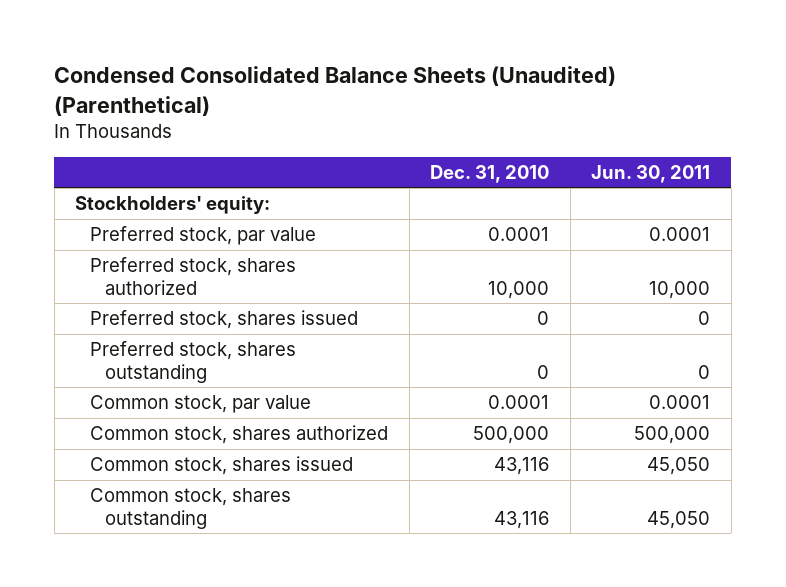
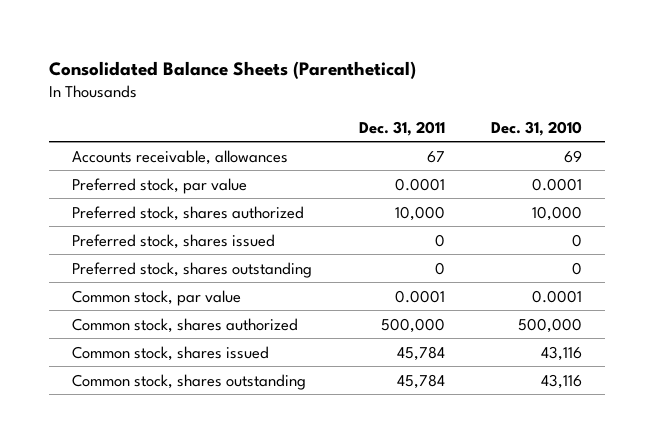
[54,66,617,116] Condensed Consolidated Balance Sheets (Unaudited) (Parenthetical) -> [49,60,417,79] Consolidated Balance Sheets (Parenthetical)
[591,164,711,183] Jun. 30, 2011 -> none
none -> [358,120,445,136] Dec. 31, 2011
[75,196,271,215] Stockholders' equity: -> none
none -> [72,149,289,165] Accounts receivable, allowances

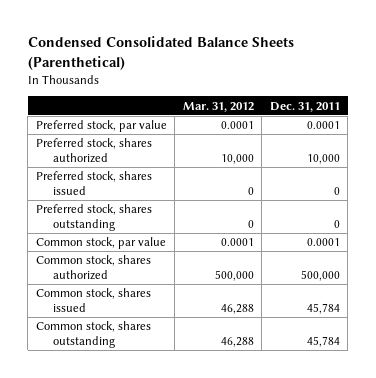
[49,60,417,79] Consolidated Balance Sheets (Parenthetical) -> [27,36,294,70] Condensed Consolidated Balance Sheets (Parenthetical)
[491,120,583,136] Dec. 31, 2010 -> none
none -> [182,101,254,112] Mar. 31, 2012
[72,149,289,165] Accounts receivable, allowances -> none

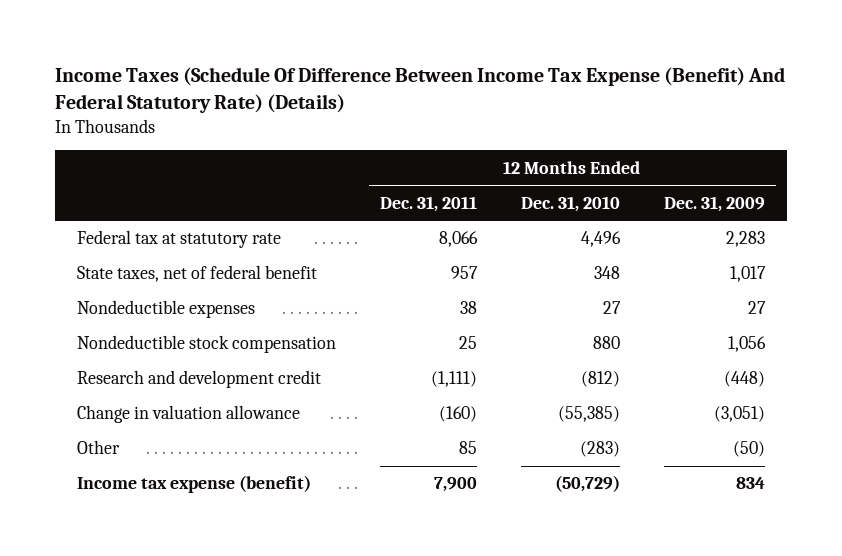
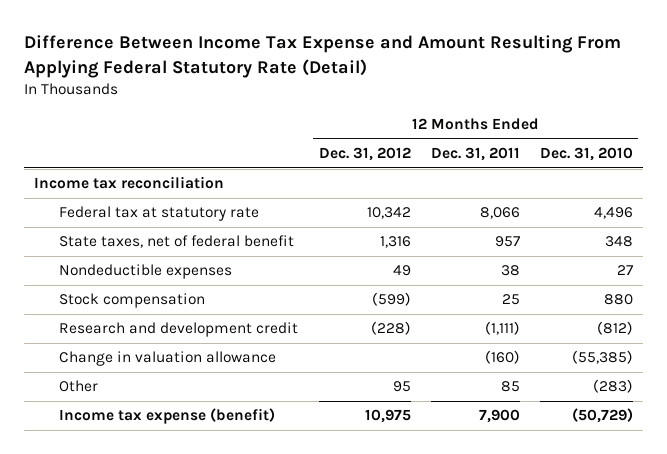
[54,67,785,114] Income Taxes (Schedule Of Difference Between Income Tax Expense (Benefit) And Federal Statutory Rate) (Details) -> [24,35,622,78] Difference Between Income Tax Expense and Amount Resulting From Applying Federal Statutory Rate (Detail)
[663,195,765,212] Dec. 31, 2009 -> none
none -> [318,147,411,162] Dec. 31, 2012
none -> [34,176,225,190] Income tax reconciliation
[76,335,336,354] Nondeductible stock compensation -> [59,293,206,309] Stock compensation

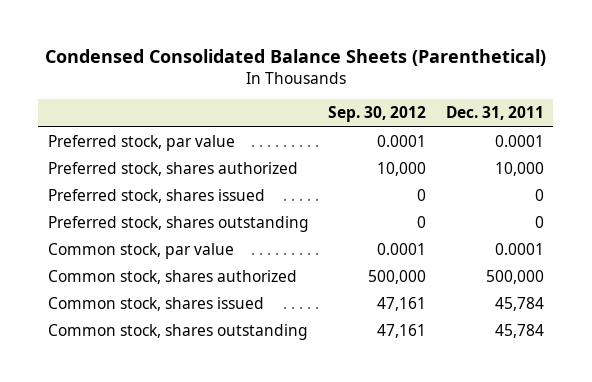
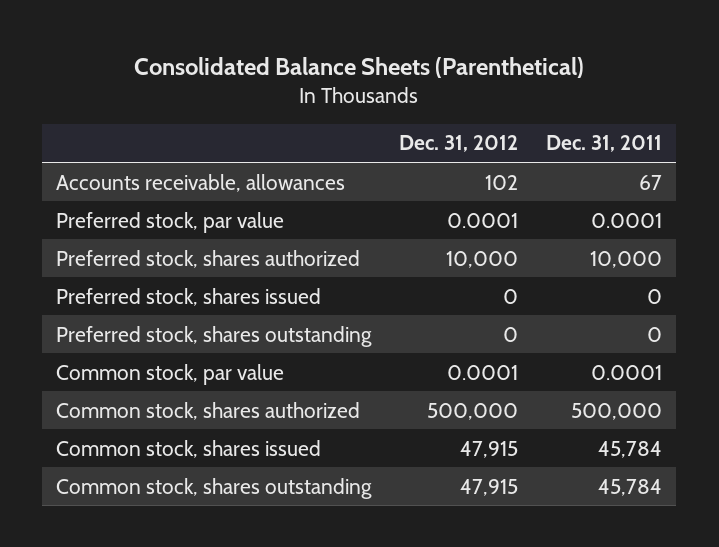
[44,48,546,66] Condensed Consolidated Balance Sheets (Parenthetical) -> [134,56,585,78] Consolidated Balance Sheets (Parenthetical)
[328,106,427,123] Sep. 30, 2012 -> none
none -> [399,135,519,153] Dec. 31, 2012
none -> [56,173,346,192] Accounts receivable, allowances

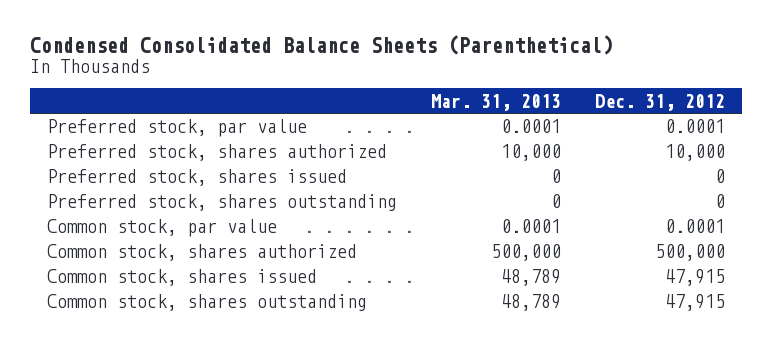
[134,56,585,78] Consolidated Balance Sheets (Parenthetical) -> [30,35,614,56] Condensed Consolidated Balance Sheets (Parenthetical)
[546,135,663,153] Dec. 31, 2011 -> none
none -> [431,93,562,111] Mar. 31, 2013
[56,173,346,192] Accounts receivable, allowances -> none

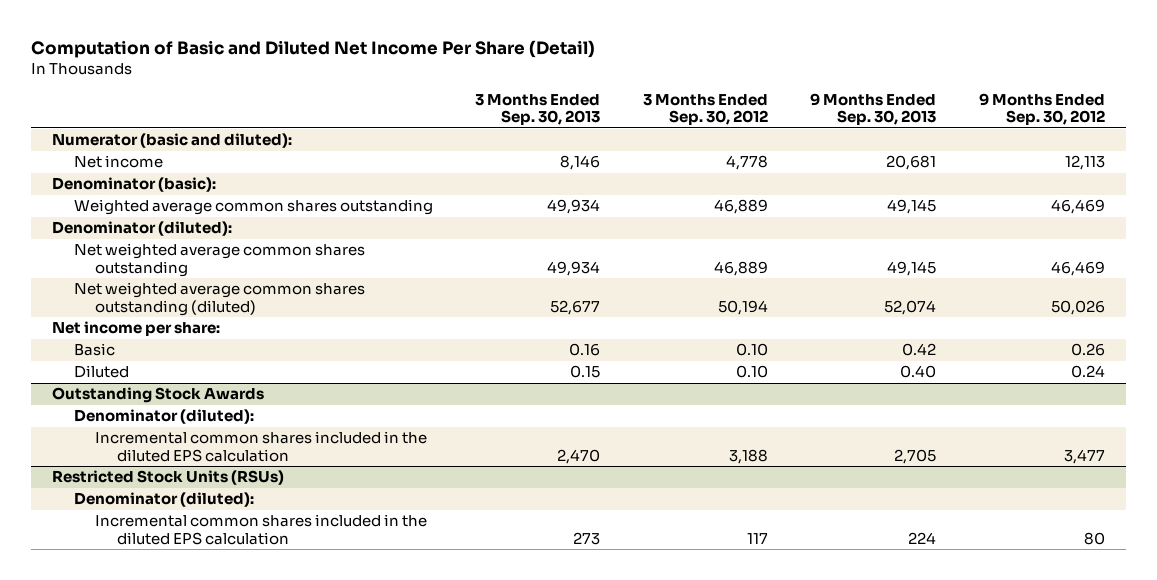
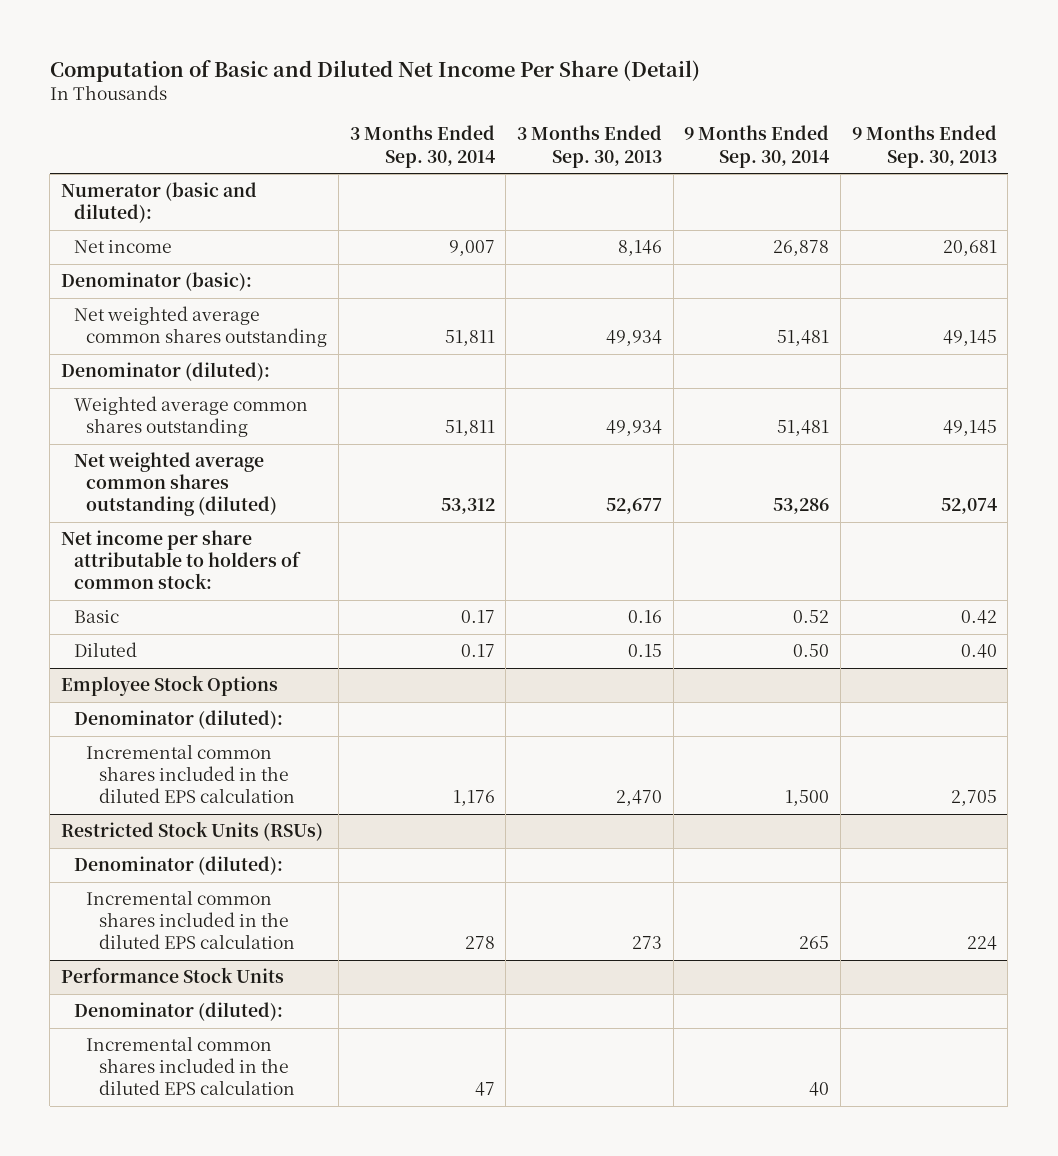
[642,93,768,126] 3 Months Ended Sep. 30, 2012 -> none
[978,92,1105,126] 9 Months Ended Sep. 30, 2012 -> none
none -> [349,125,495,168] 3 Months Ended Sep. 30, 2014
none -> [684,125,830,168] 9 Months Ended Sep. 30, 2014
[52,221,233,237] Denominator (diluted): -> [60,362,270,382] Denominator (diluted):
[73,199,433,216] Weighted average common shares outstanding -> [73,396,308,438] Weighted average common shares outstanding
[52,321,221,337] Net income per share: -> [60,530,301,590] Net income per share attributable to holders of common stock:
[52,387,265,404] Outstanding Stock Awards -> none
none -> [60,675,278,697] Employee Stock Options
none -> [60,967,284,984] Performance Stock Units
none -> [73,1002,283,1022] Denominator (diluted):
none -> [86,1036,296,1096] Incremental common shares included in the diluted EPS calculation

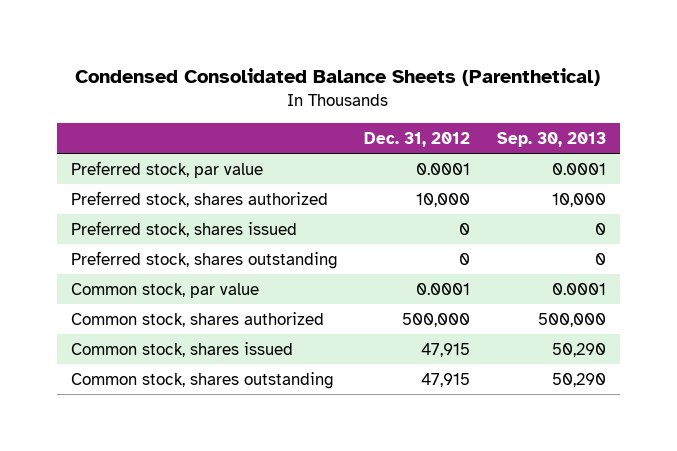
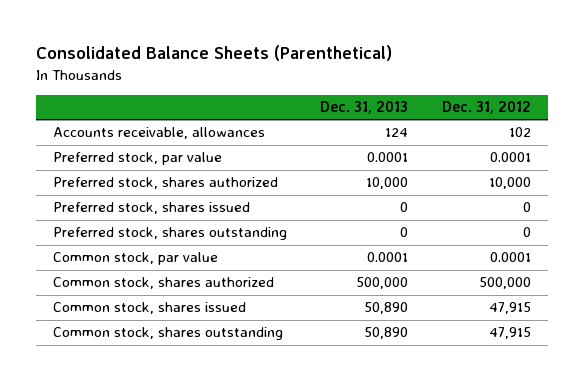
[75,68,601,87] Condensed Consolidated Balance Sheets (Parenthetical) -> [35,45,392,62] Consolidated Balance Sheets (Parenthetical)
[497,132,607,148] Sep. 30, 2013 -> none
none -> [320,101,409,115] Dec. 31, 2013
none -> [52,127,265,140] Accounts receivable, allowances

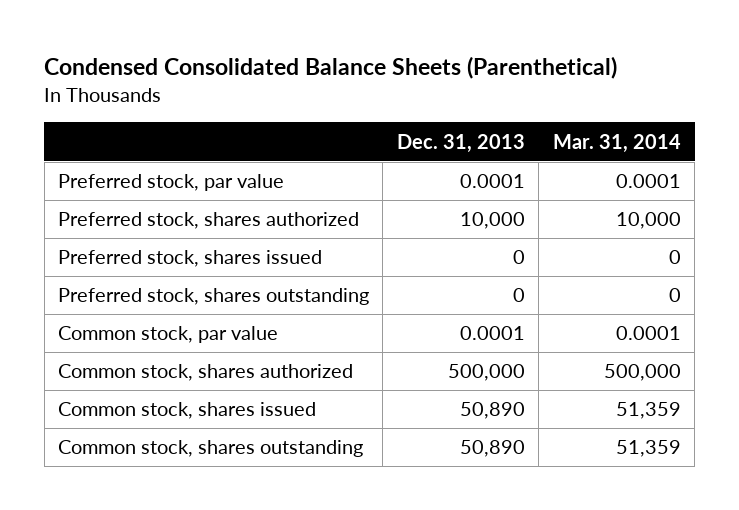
[35,45,392,62] Consolidated Balance Sheets (Parenthetical) -> [44,56,618,80] Condensed Consolidated Balance Sheets (Parenthetical)
[442,101,532,115] Dec. 31, 2012 -> none
none -> [552,133,681,153] Mar. 31, 2014
[52,127,265,140] Accounts receivable, allowances -> none

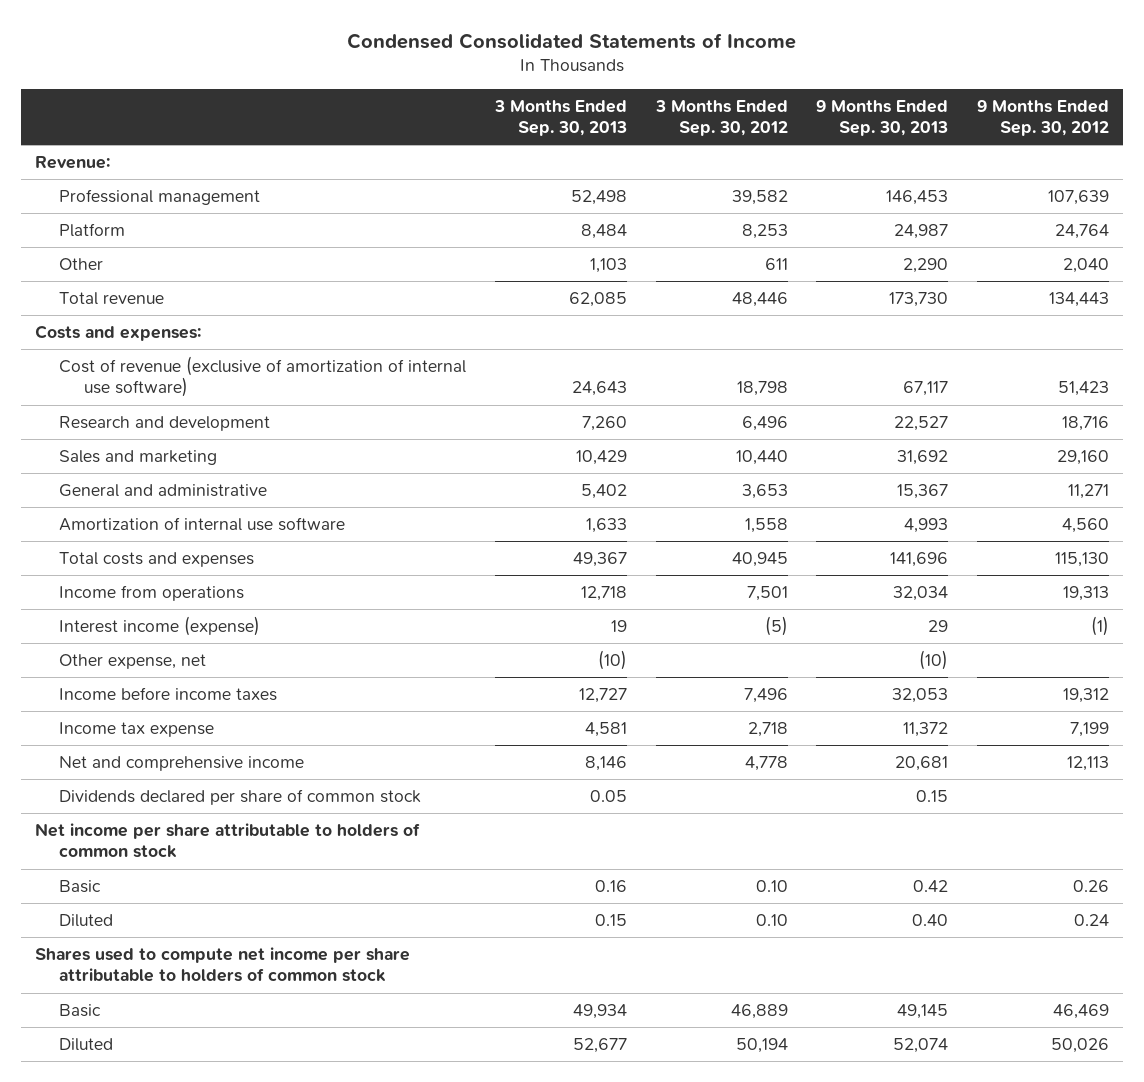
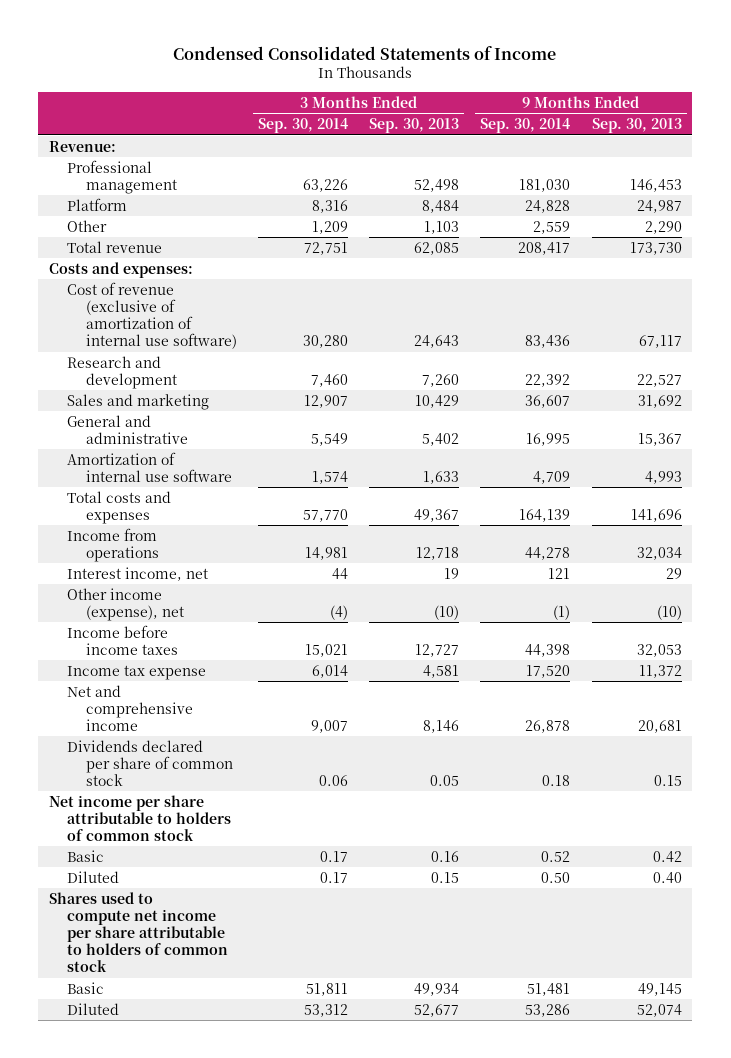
[654,99,788,136] 3 Months Ended Sep. 30, 2012 -> none
[976,99,1109,136] 9 Months Ended Sep. 30, 2012 -> none
none -> [257,118,348,134] Sep. 30, 2014
none -> [480,118,571,134] Sep. 30, 2014
[59,616,261,637] Interest income (expense) -> [67,566,209,581] Interest income, net
[59,654,207,670] Other expense, net -> [67,587,184,621] Other income (expense), net

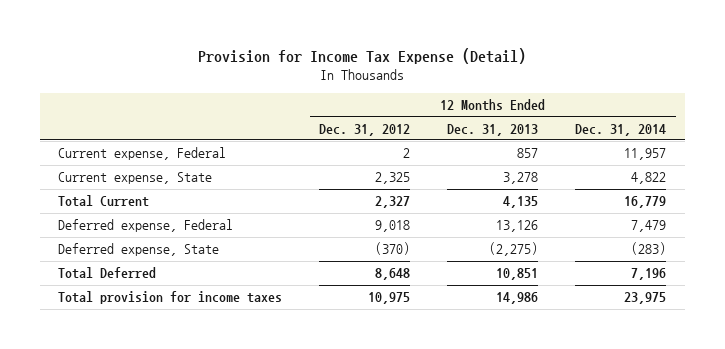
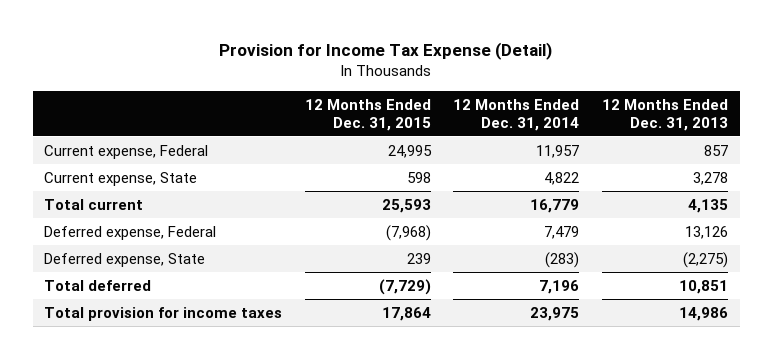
[319,123,411,136] Dec. 31, 2012 -> none
none -> [304,98,431,131] 12 Months Ended Dec. 31, 2015
[58,195,150,208] Total Current -> [43,198,143,210] Total current
[58,267,157,280] Total Deferred -> [43,279,151,291] Total deferred

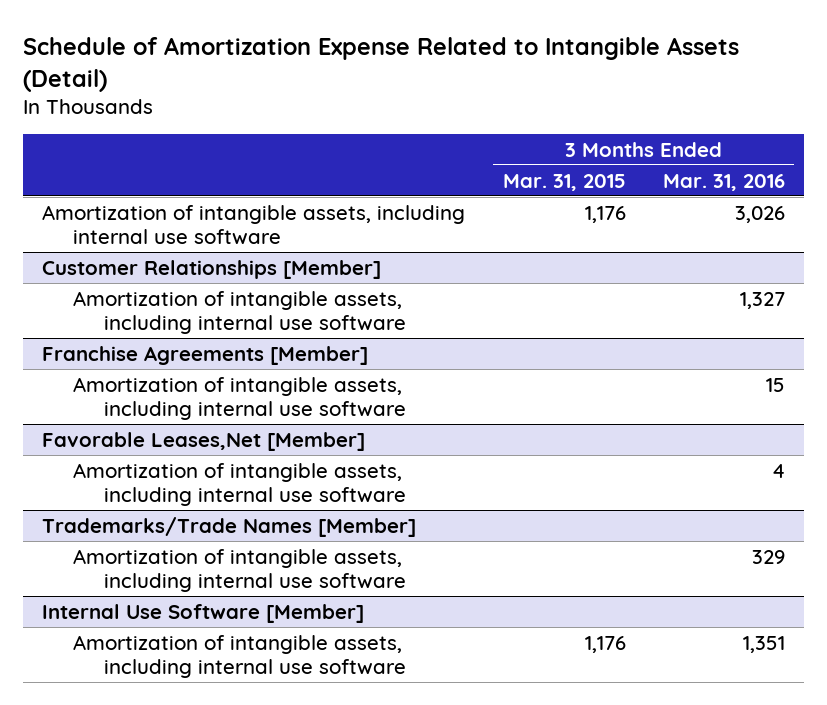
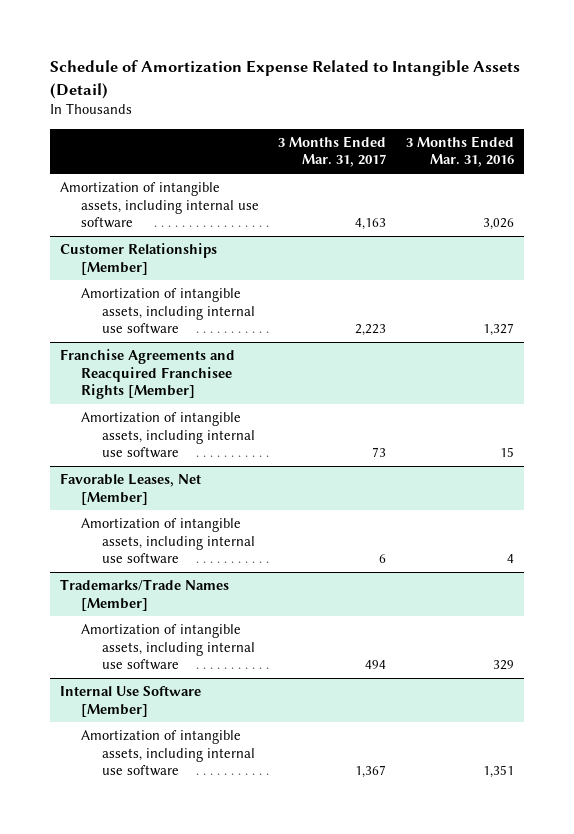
[502,173,626,191] Mar. 31, 2015 -> none
none -> [278,135,387,168] 3 Months Ended Mar. 31, 2017
[42,345,369,365] Franchise Agreements [Member] -> none
none -> [59,349,235,400] Franchise Agreements and Reacquired Franchisee Rights [Member]
[42,431,366,451] Favorable Leases,Net [Member] -> [59,473,201,505] Favorable Leases, Net [Member]

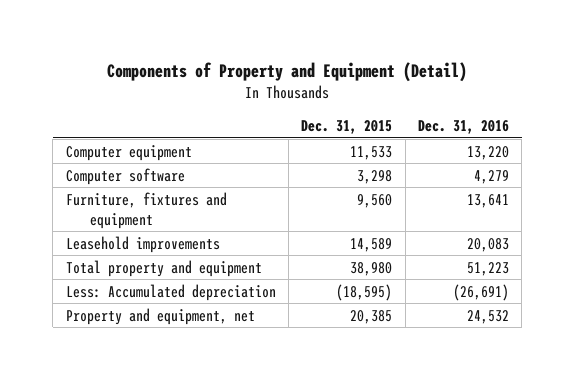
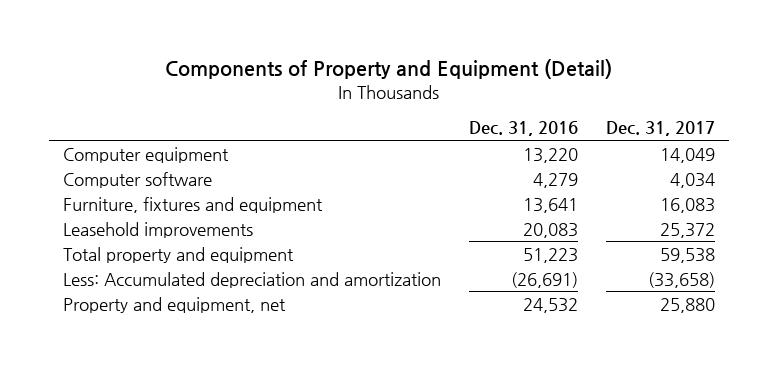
[301,119,393,134] Dec. 31, 2015 -> none
none -> [606,121,716,137] Dec. 31, 2017
[65,283,276,301] Less: Accumulated depreciation -> [63,271,442,288] Less: Accumulated depreciation and amortization

